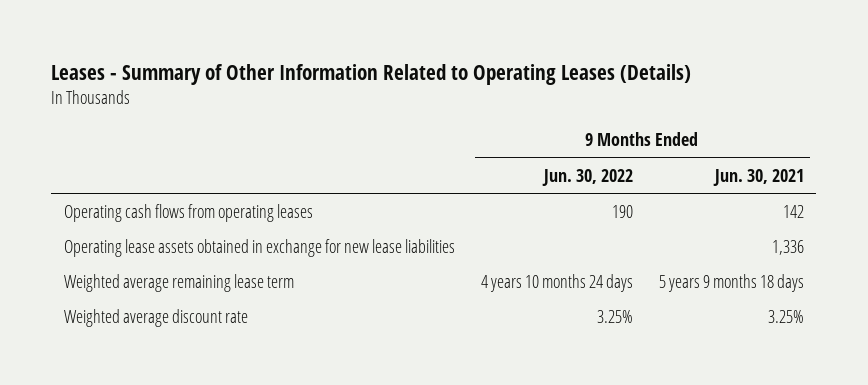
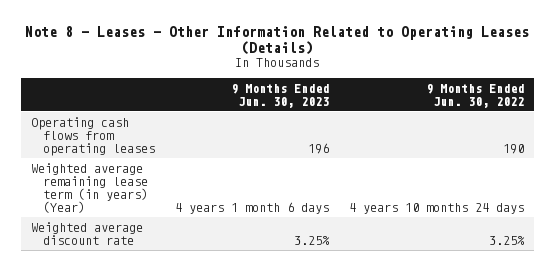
[51,63,692,85] Leases - Summary of Other Information Related to Operating Leases (Details) -> [25,26,530,56] Note 8 - Leases - Other Information Related to Operating Leases (Details)
[712,168,804,186] Jun. 30, 2021 -> none
none -> [230,83,329,108] 9 Months Ended Jun. 30, 2023
[64,239,456,258] Operating lease assets obtained in exchange for new lease liabilities -> none
[64,274,295,293] Weighted average remaining lease term -> [31,162,148,214] Weighted average remaining lease term (in years) (Year)

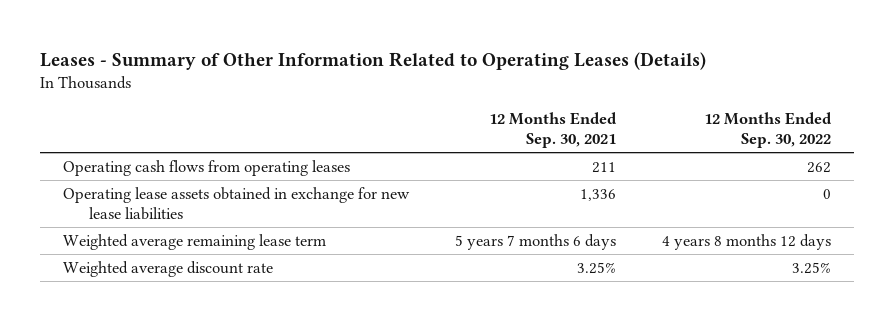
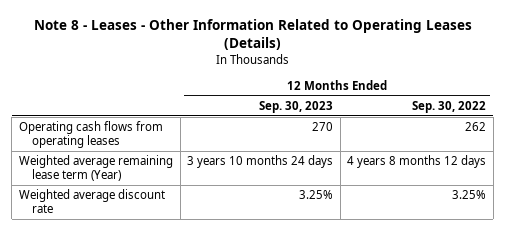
[39,51,706,70] Leases - Summary of Other Information Related to Operating Leases (Details) -> [33,18,472,50] Note 8 - Leases - Other Information Related to Operating Leases (Details)
[488,111,617,148] 12 Months Ended Sep. 30, 2021 -> none
none -> [259,100,334,113] Sep. 30, 2023
[62,187,410,221] Operating lease assets obtained in exchange for new lease liabilities -> none
[62,234,326,251] Weighted average remaining lease term -> [19,155,174,182] Weighted average remaining lease term (Year)

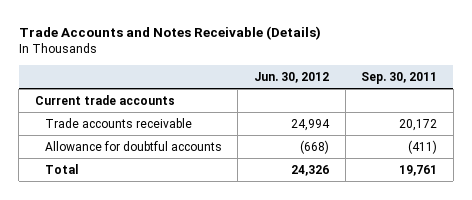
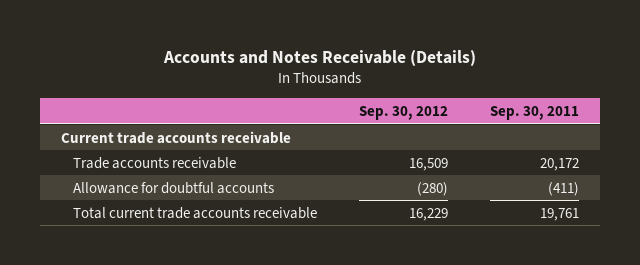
[18,26,321,41] Trade Accounts and Notes Receivable (Details) -> [163,50,477,67] Accounts and Notes Receivable (Details)
[254,71,330,83] Jun. 30, 2012 -> none
none -> [359,106,449,121] Sep. 30, 2012
[34,94,175,105] Current trade accounts -> [60,130,291,144] Current trade accounts receivable
[44,163,78,174] Total -> [73,206,318,219] Total current trade accounts receivable

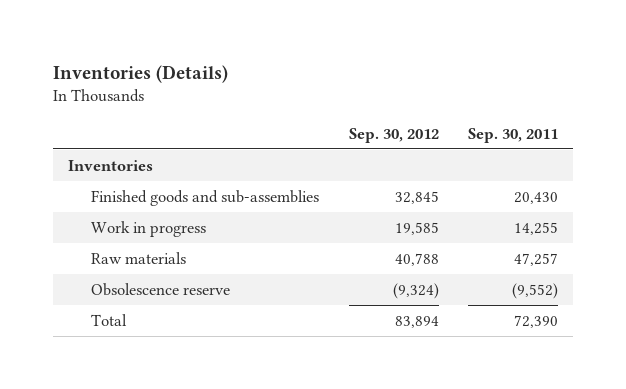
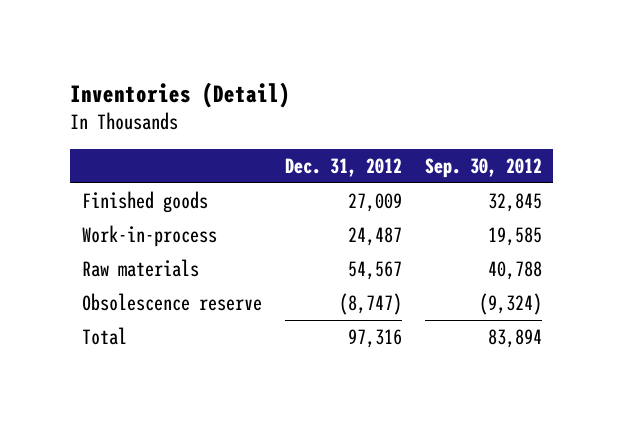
[52,64,228,83] Inventories (Details) -> [70,81,291,108] Inventories (Detail)
[468,127,559,143] Sep. 30, 2011 -> none
none -> [284,158,402,178] Dec. 31, 2012
[67,159,153,171] Inventories -> none
[90,189,319,206] Finished goods and sub-assemblies -> [81,190,208,213] Finished goods
[90,220,206,237] Work in progress -> [81,224,217,247] Work-in-process

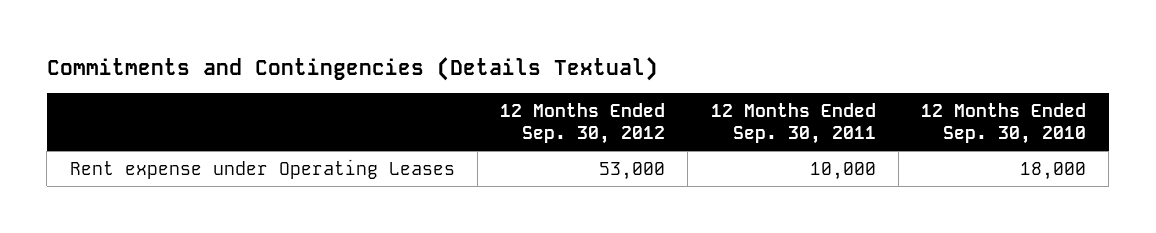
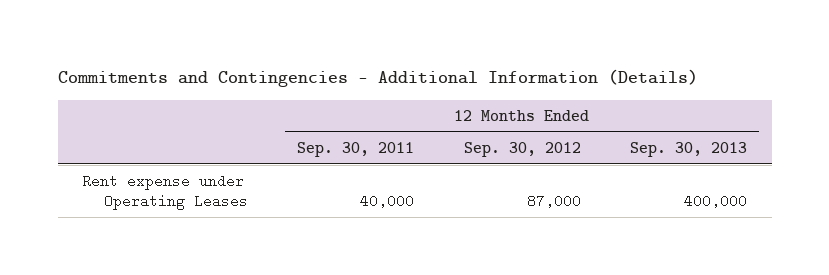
[46,56,658,81] Commitments and Contingencies (Details Textual) -> [57,69,698,88] Commitments and Contingencies - Additional Information (Details)
[921,102,1087,145] 12 Months Ended Sep. 30, 2010 -> none
none -> [629,141,747,157] Sep. 30, 2013
[599,161,666,180] 53,000 -> [526,193,581,208] 87,000
[809,161,876,180] 10,000 -> [360,193,415,208] 40,000

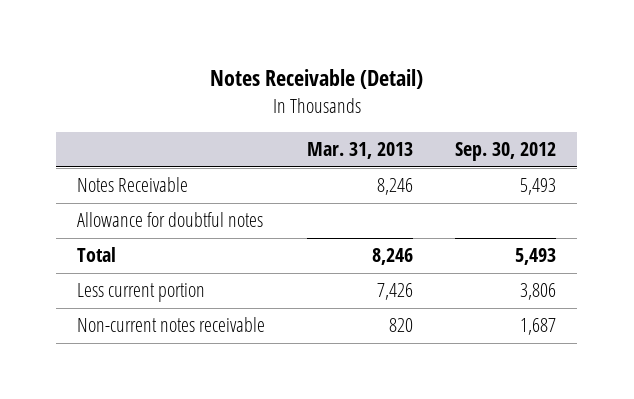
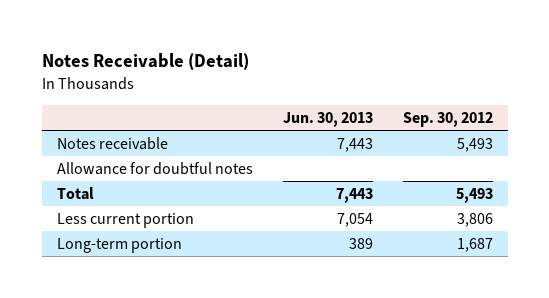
[307,142,414,160] Mar. 31, 2013 -> none
none -> [282,112,373,128] Jun. 30, 2013
[77,177,189,193] Notes Receivable -> [56,137,168,151] Notes receivable
[77,317,266,333] Non-current notes receivable -> [56,238,182,254] Long-term portion

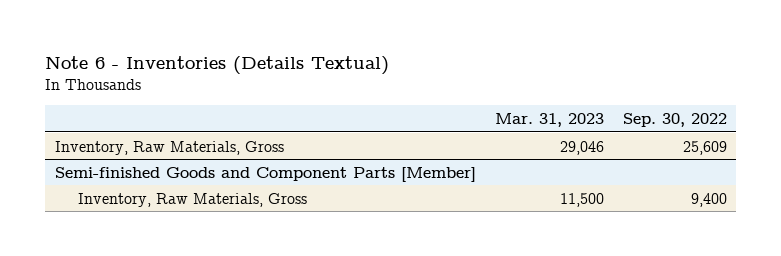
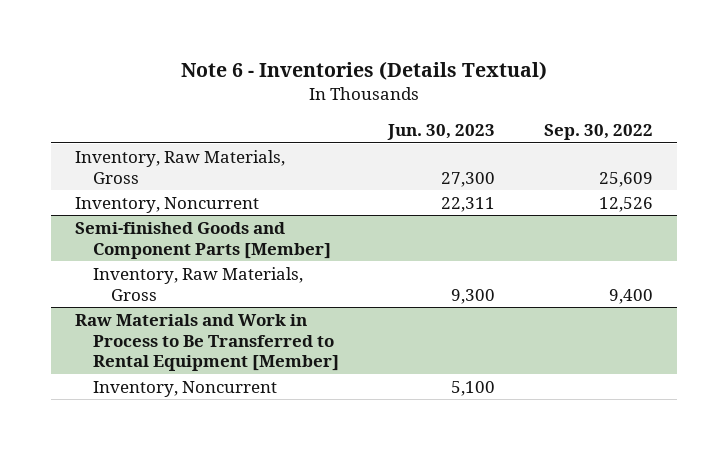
[494,112,604,127] Mar. 31, 2023 -> none
none -> [386,124,495,141] Jun. 30, 2023
none -> [75,196,260,213] Inventory, Noncurrent
none -> [75,313,340,372] Raw Materials and Work in Process to Be Transferred to Rental Equipment [Member]
none -> [93,380,278,397] Inventory, Noncurrent

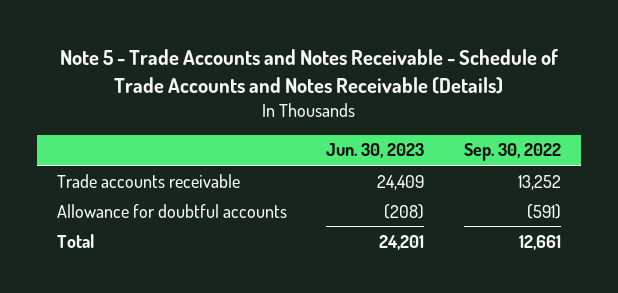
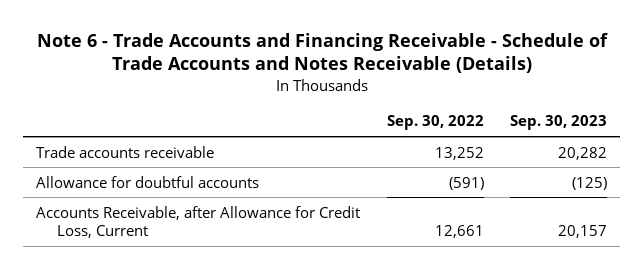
[59,48,558,94] Note 5 - Trade Accounts and Notes Receivable - Schedule of Trade Accounts and Notes Receivable (Details) -> [36,32,608,74] Note 6 - Trade Accounts and Financing Receivable - Schedule of Trade Accounts and Notes Receivable (Details)
[326,143,425,159] Jun. 30, 2023 -> none
none -> [510,115,608,131] Sep. 30, 2023
[56,233,94,248] Total -> [36,205,361,238] Accounts Receivable, after Allowance for Credit Loss, Current

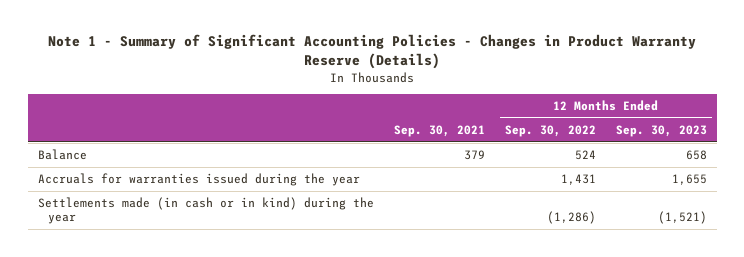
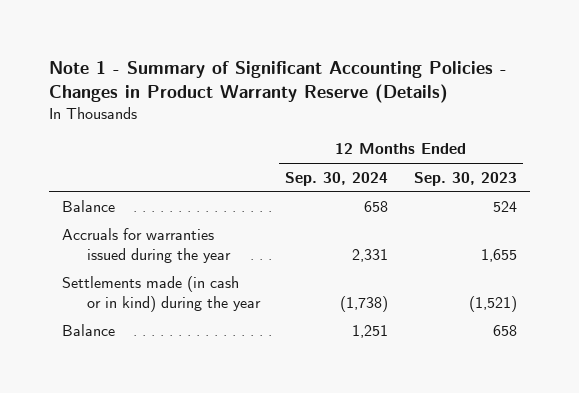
[393,124,485,137] Sep. 30, 2021 -> none
[504,124,596,137] Sep. 30, 2022 -> none
none -> [285,171,389,186] Sep. 30, 2024
none -> [62,199,116,212] Balance
[37,149,87,161] Balance -> [62,323,116,336] Balance

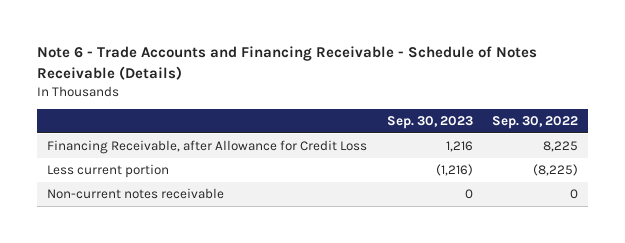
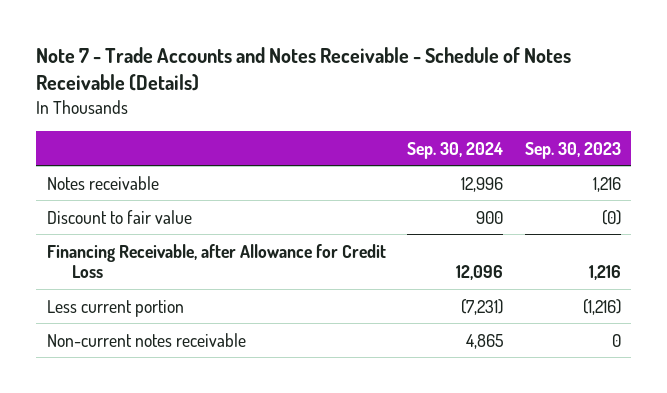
[36,46,537,81] Note 6 - Trade Accounts and Financing Receivable - Schedule of Notes Receivable (Details) -> [36,47,572,92] Note 7 - Trade Accounts and Notes Receivable - Schedule of Notes Receivable (Details)
[492,116,579,130] Sep. 30, 2022 -> none
none -> [407,141,504,159] Sep. 30, 2024
none -> [46,175,159,190] Notes receivable
none -> [46,209,192,224] Discount to fair value

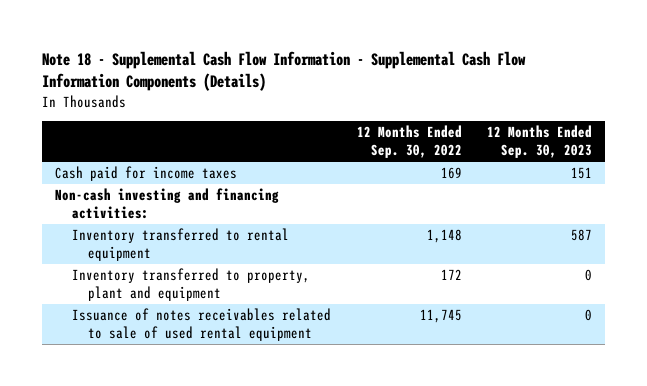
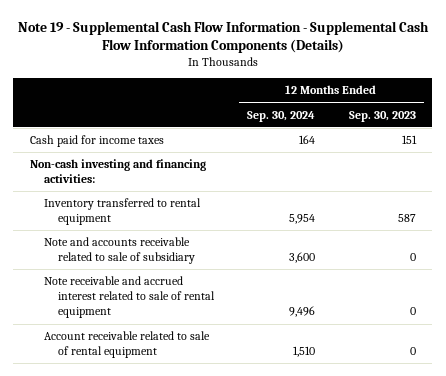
[42,50,527,92] Note 18 - Supplemental Cash Flow Information - Supplemental Cash Flow Information Components (Details) -> [17,20,429,54] Note 19 - Supplemental Cash Flow Information - Supplemental Cash Flow Information Components (Details)
[356,125,462,159] 12 Months Ended Sep. 30, 2022 -> none
none -> [247,110,316,122] Sep. 30, 2024
[71,268,310,302] Inventory transferred to property, plant and equipment -> none
none -> [43,237,195,265] Note and accounts receivable related to sale of subsidiary
[71,308,331,342] Issuance of notes receivables related to sale of used rental equipment -> [43,276,215,319] Note receivable and accrued interest related to sale of rental equipment
none -> [43,331,210,359] Account receivable related to sale of rental equipment

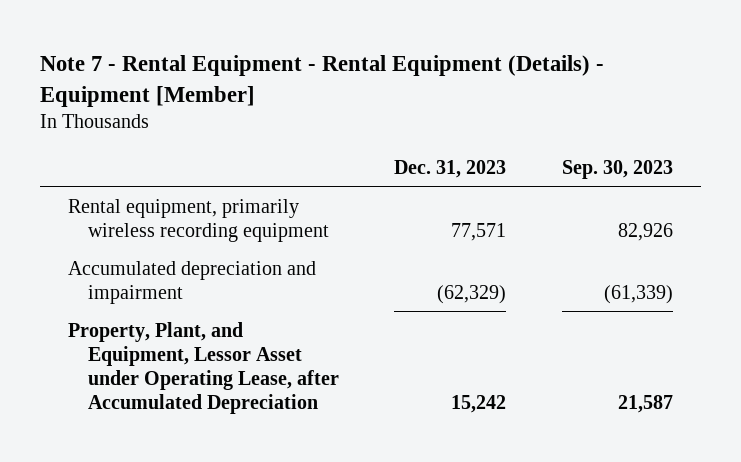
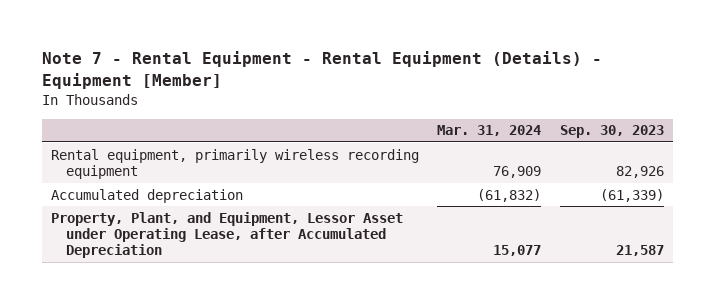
[394,159,507,178] Dec. 31, 2023 -> none
none -> [437,125,542,137] Mar. 31, 2024
[68,260,317,304] Accumulated depreciation and impairment -> [51,188,244,203] Accumulated depreciation

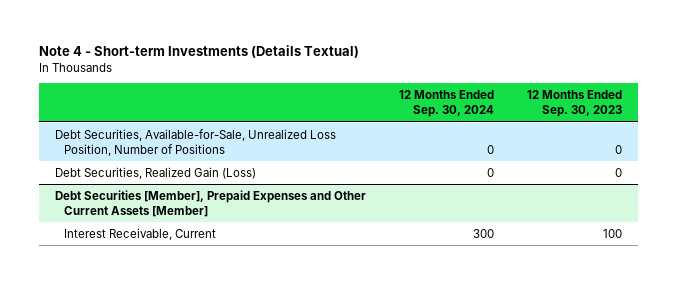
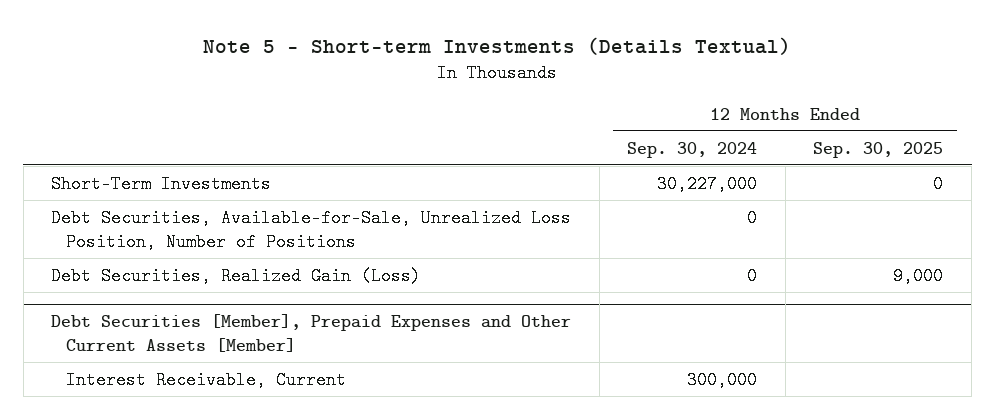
[38,45,359,59] Note 4 - Short-term Investments (Details Textual) -> [203,36,792,55] Note 5 - Short-term Investments (Details Textual)
[526,90,622,118] 12 Months Ended Sep. 30, 2023 -> none
none -> [813,141,944,158] Sep. 30, 2025
none -> [51,174,272,193] Short-Term Investments
[472,228,494,238] 300 -> [687,370,758,389] 300,000

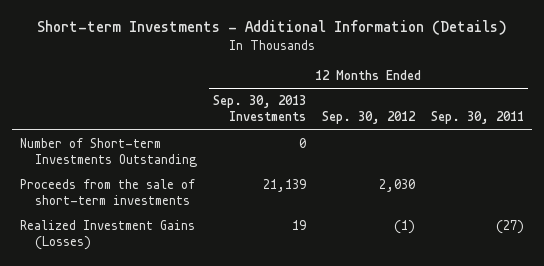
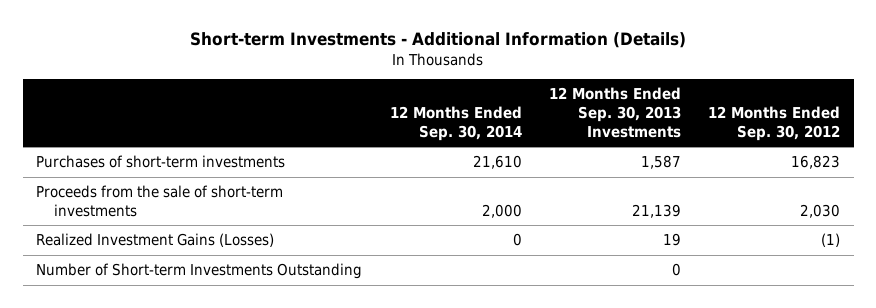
[430,111,524,125] Sep. 30, 2011 -> none
none -> [389,105,522,141] 12 Months Ended Sep. 30, 2014
none -> [36,155,286,169] Purchases of short-term investments
[19,138,197,168] Number of Short-term Investments Outstanding -> [36,263,363,280] Number of Short-term Investments Outstanding

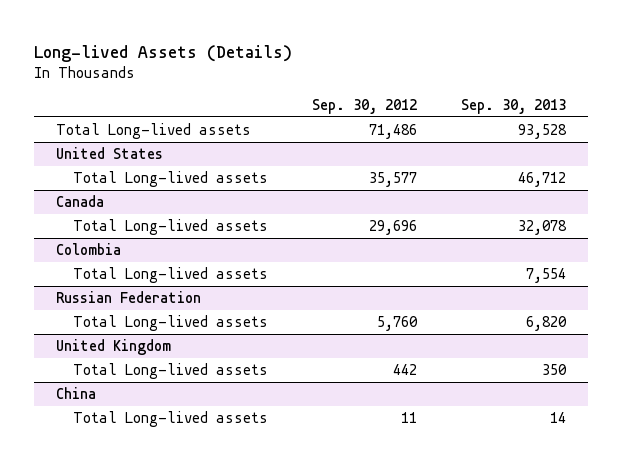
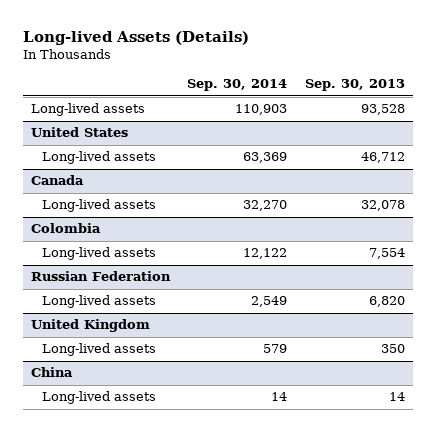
[312,98,418,114] Sep. 30, 2012 -> none
none -> [187,79,288,92] Sep. 30, 2014
[56,123,252,140] Total Long-lived assets -> [31,103,146,117] Long-lived assets
[73,171,269,188] Total Long-lived assets -> [41,151,156,165] Long-lived assets
[73,219,269,236] Total Long-lived assets -> [41,199,156,213] Long-lived assets
[73,267,269,284] Total Long-lived assets -> [41,247,156,261] Long-lived assets
[73,315,269,332] Total Long-lived assets -> [41,295,156,309] Long-lived assets
[73,363,269,380] Total Long-lived assets -> [41,343,156,357] Long-lived assets
[73,411,269,428] Total Long-lived assets -> [41,391,156,405] Long-lived assets

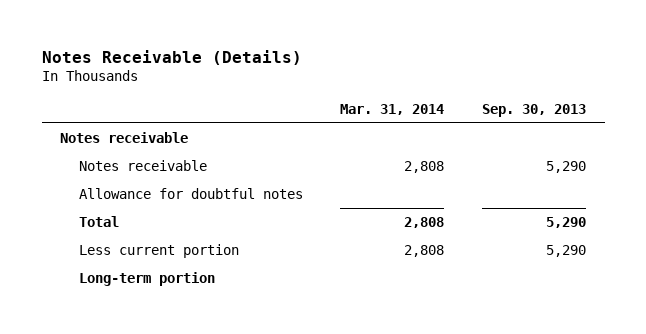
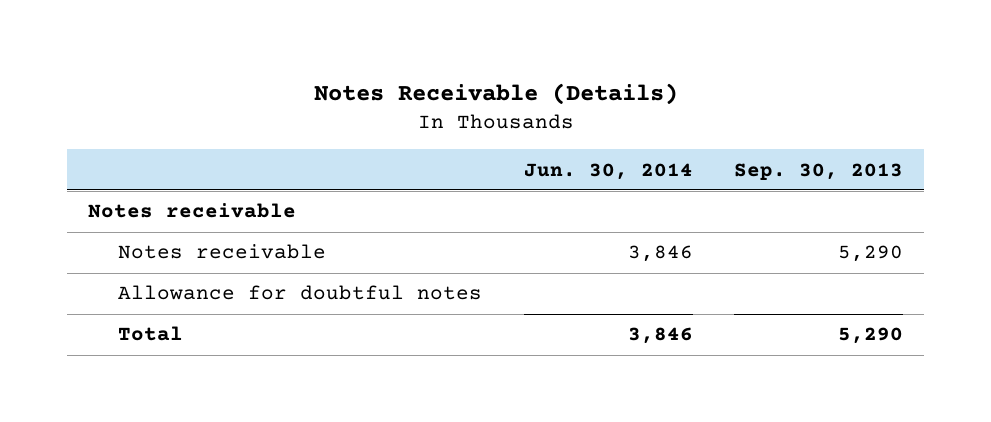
[340,103,445,115] Mar. 31, 2014 -> none
none -> [523,162,693,180] Jun. 30, 2014
[79,243,240,258] Less current portion -> none
[79,271,216,286] Long-term portion -> none

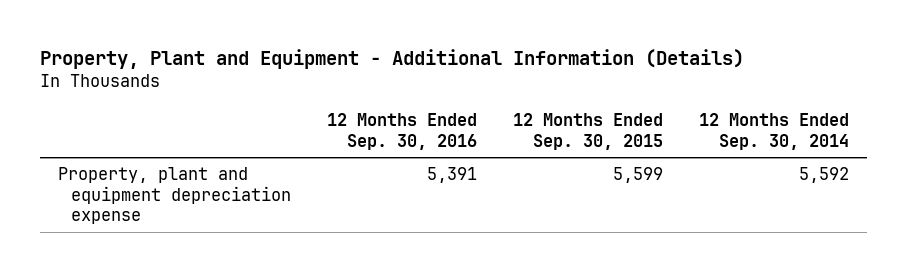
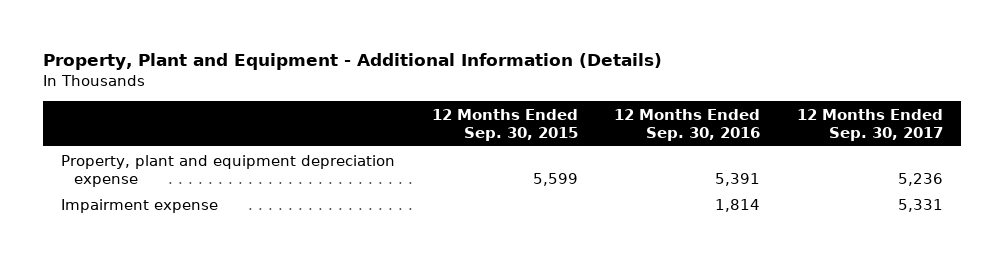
[698,113,849,150] 12 Months Ended Sep. 30, 2014 -> none
none -> [796,108,943,141] 12 Months Ended Sep. 30, 2017
none -> [61,198,219,213] Impairment expense

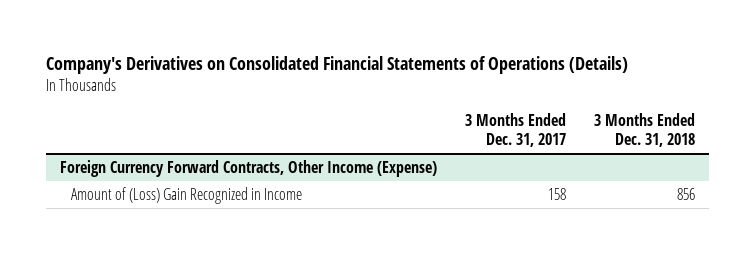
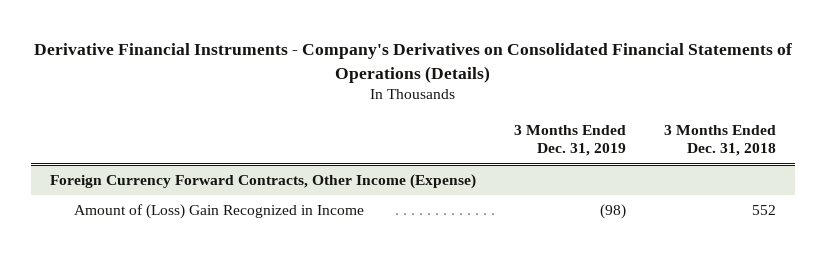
[45,56,628,75] Company's Derivatives on Consolidated Financial Statements of Operations (Details) -> [33,42,792,83] Derivative Financial Instruments - Company's Derivatives on Consolidated Financial Statements of Operations (Details)
[464,113,566,148] 3 Months Ended Dec. 31, 2017 -> none
none -> [513,124,626,157] 3 Months Ended Dec. 31, 2019
[676,188,695,201] 856 -> [751,205,776,216] 552

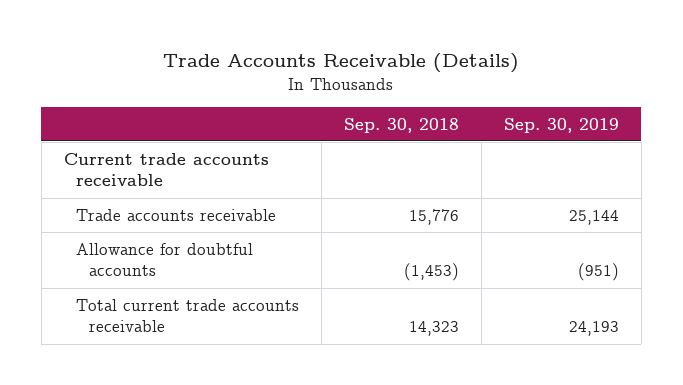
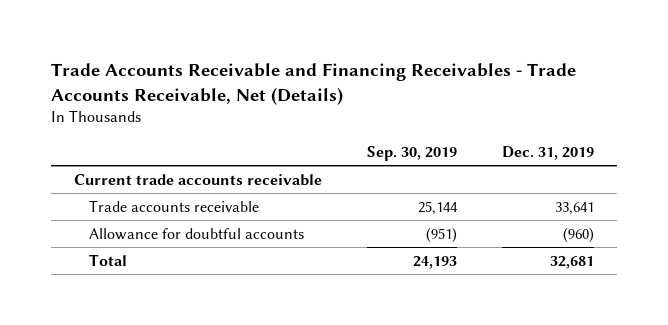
[163,53,520,74] Trade Accounts Receivable (Details) -> [51,62,577,105] Trade Accounts Receivable and Financing Receivables - Trade Accounts Receivable, Net (Details)
[344,117,460,133] Sep. 30, 2018 -> none
none -> [502,145,595,160] Dec. 31, 2019
[76,298,300,333] Total current trade accounts receivable -> [88,253,127,266] Total

